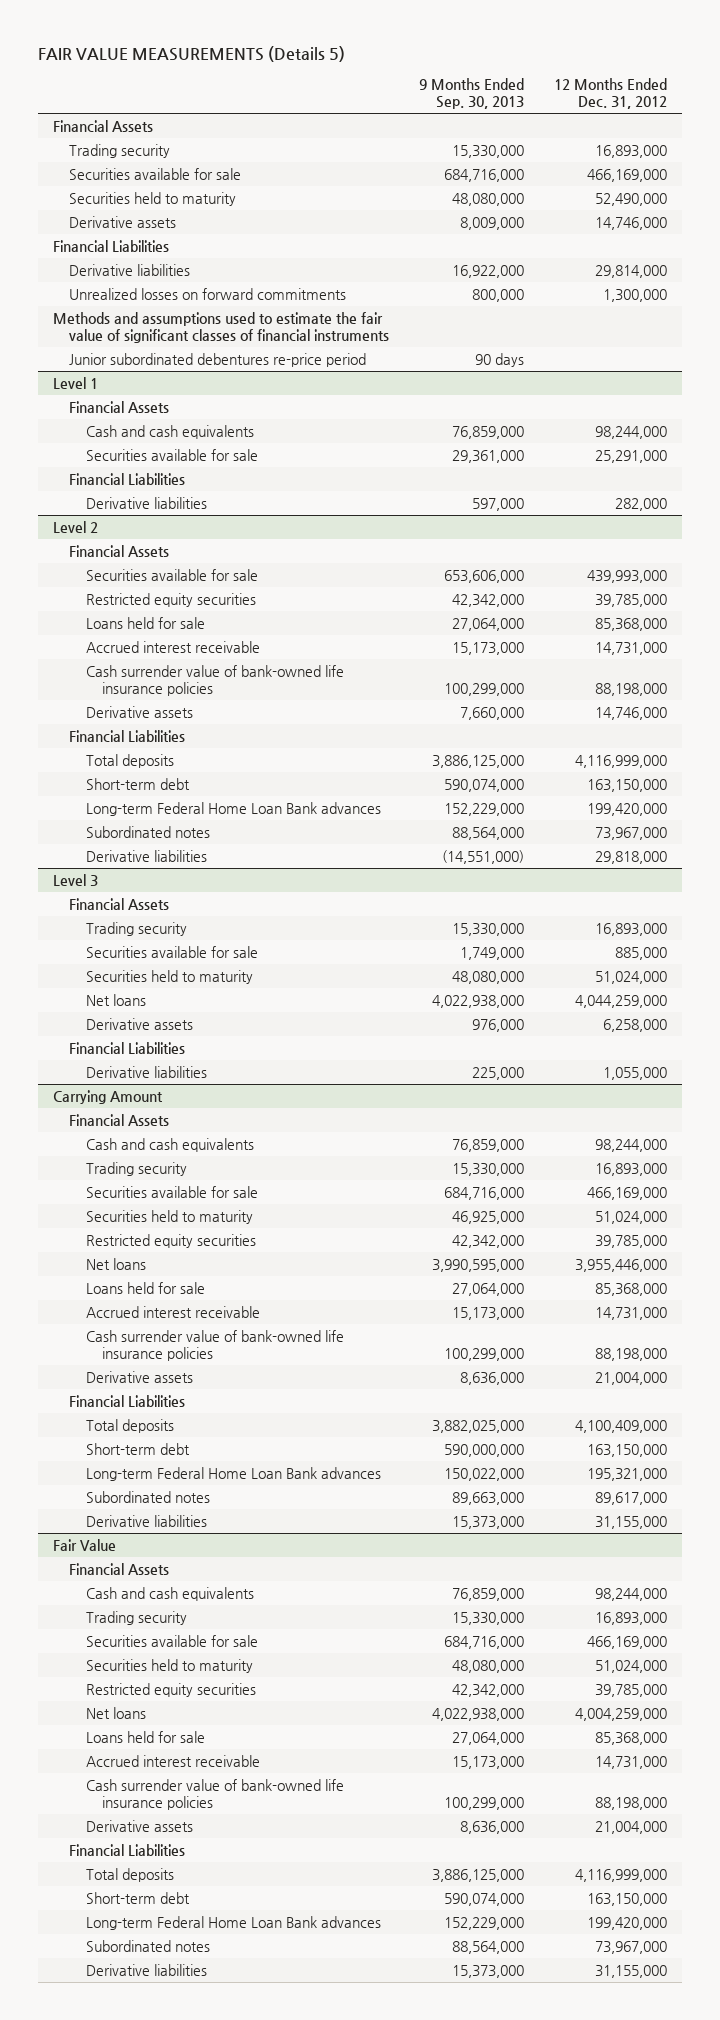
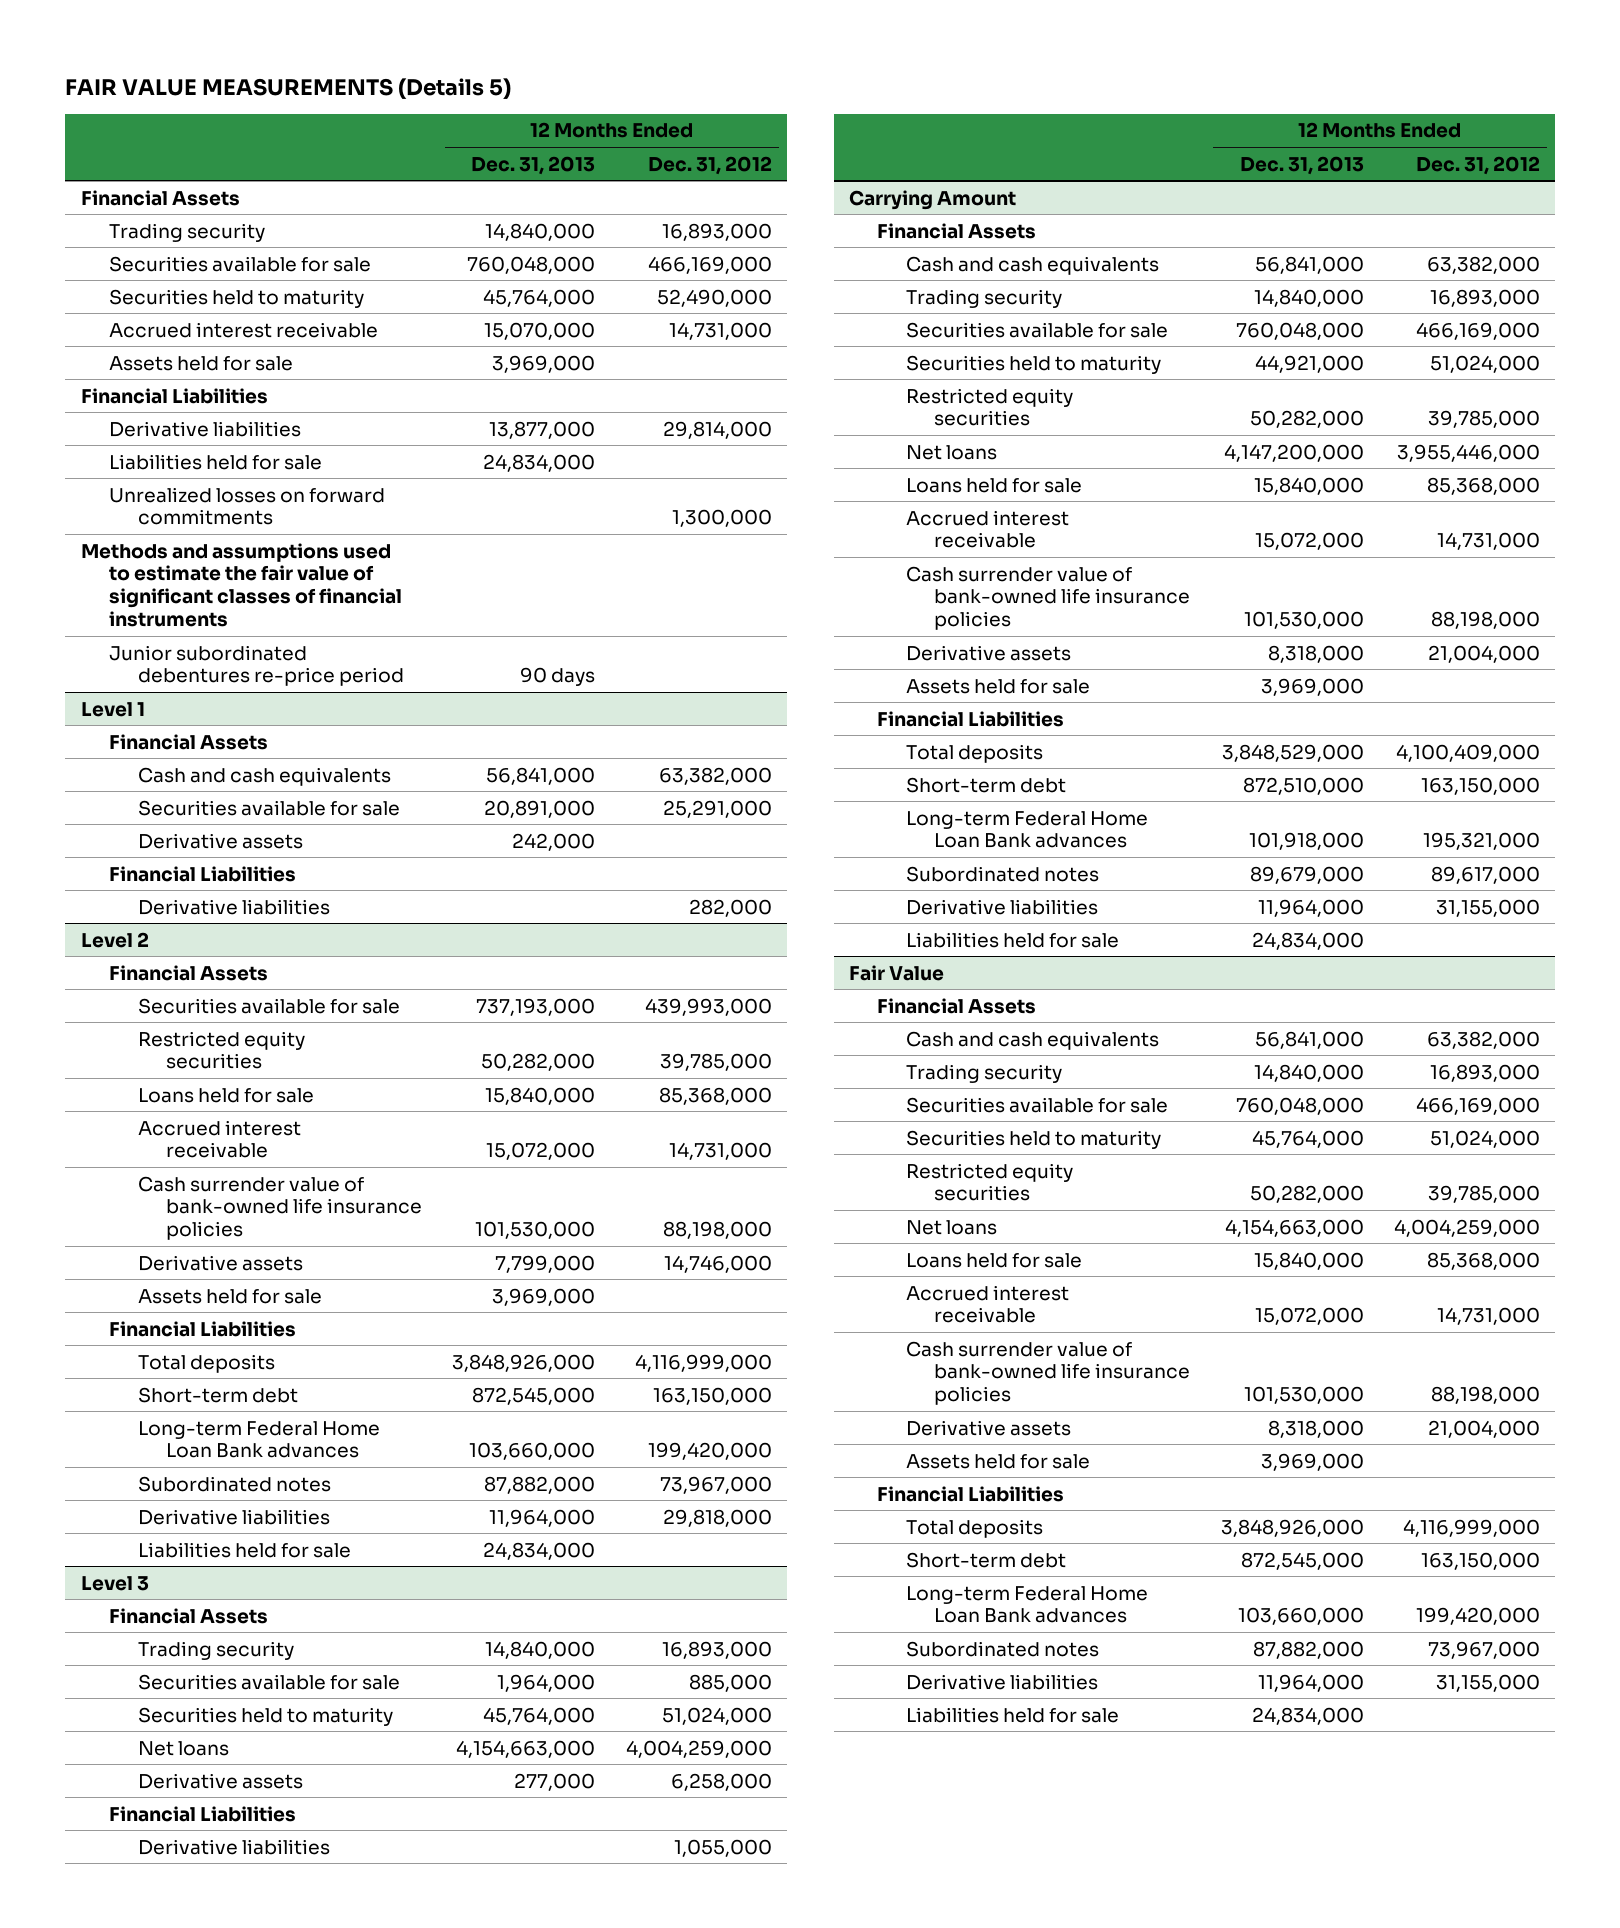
[419,78,525,110] 9 Months Ended Sep. 30, 2013 -> none
none -> [471,155,596,175] Dec. 31, 2013
[69,215,177,228] Derivative assets -> none
none -> [109,321,379,338] Accrued interest receivable
none -> [109,355,294,371] Assets held for sale
none -> [109,453,323,470] Liabilities held for sale
[595,425,668,439] 98,244,000 -> [658,766,772,785] 63,382,000
none -> [137,832,303,849] Derivative assets
none -> [137,1288,322,1304] Assets held for sale
none -> [137,1541,351,1558] Liabilities held for sale
[575,994,668,1008] 4,044,259,000 -> [625,1739,772,1758] 4,004,259,000
[595,1138,668,1152] 98,244,000 -> [1426,255,1540,274] 63,382,000
none -> [905,678,1090,694] Assets held for sale
none -> [905,931,1119,948] Liabilities held for sale
[595,1587,668,1601] 98,244,000 -> [1426,1030,1540,1049] 63,382,000
none -> [905,1453,1090,1469] Assets held for sale
none -> [905,1706,1119,1723] Liabilities held for sale

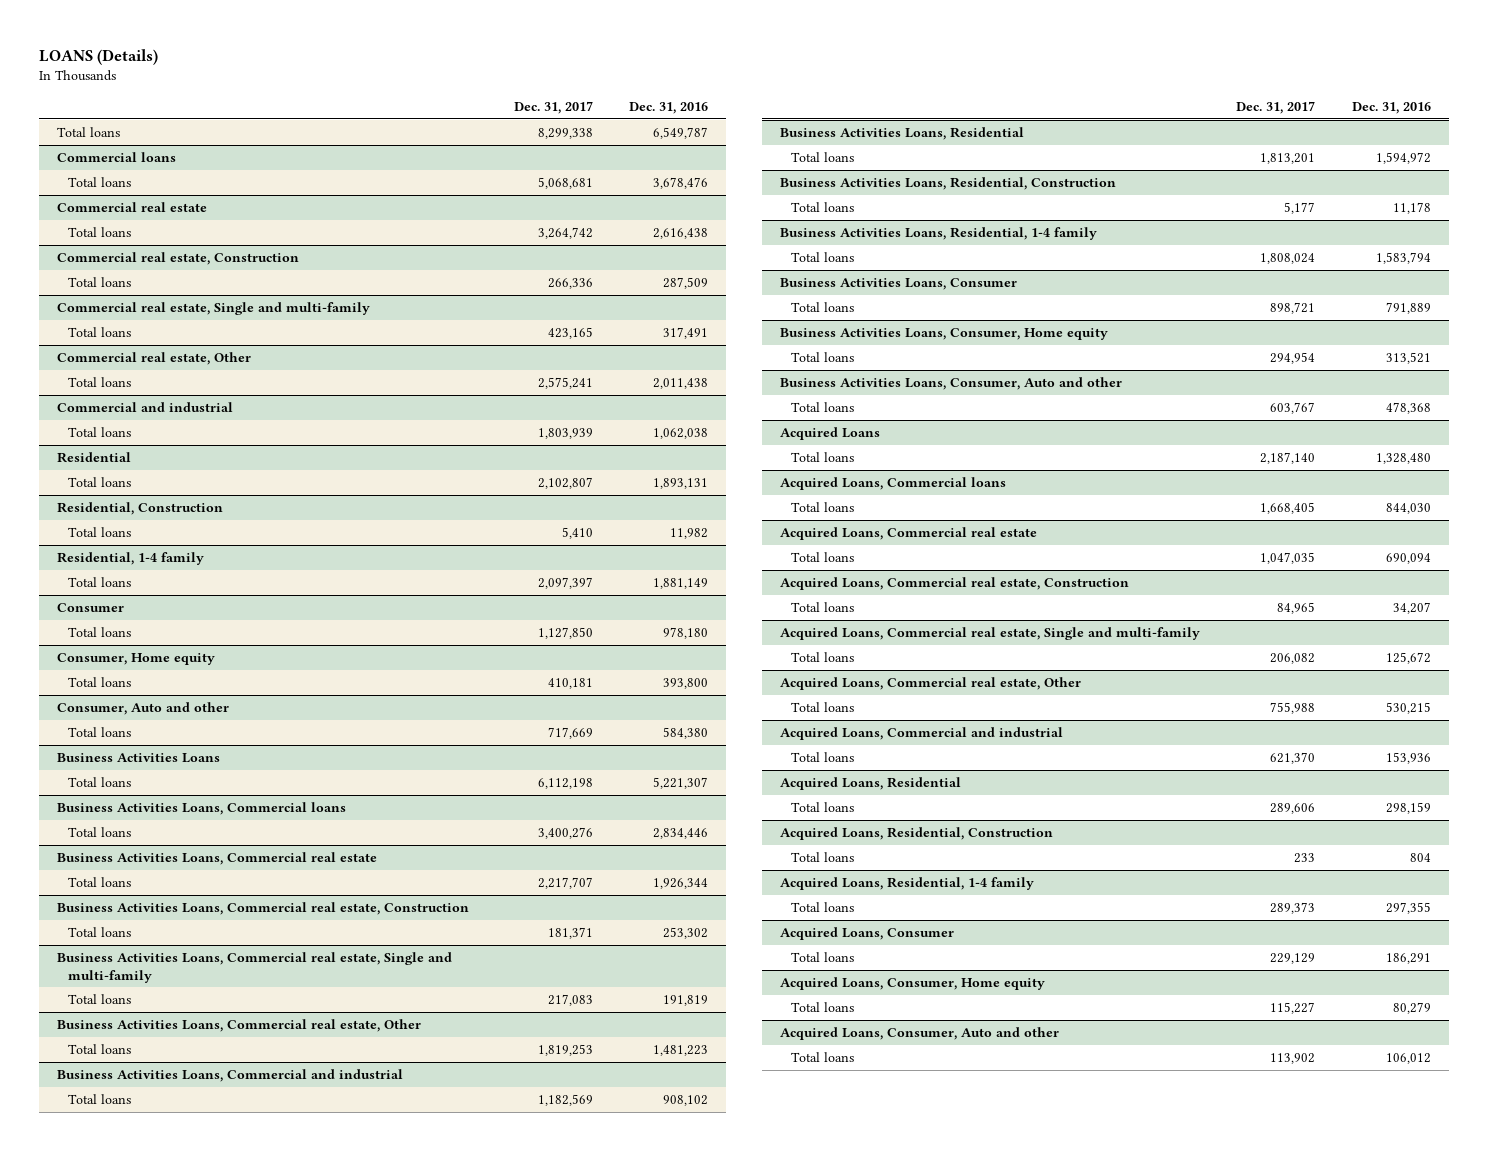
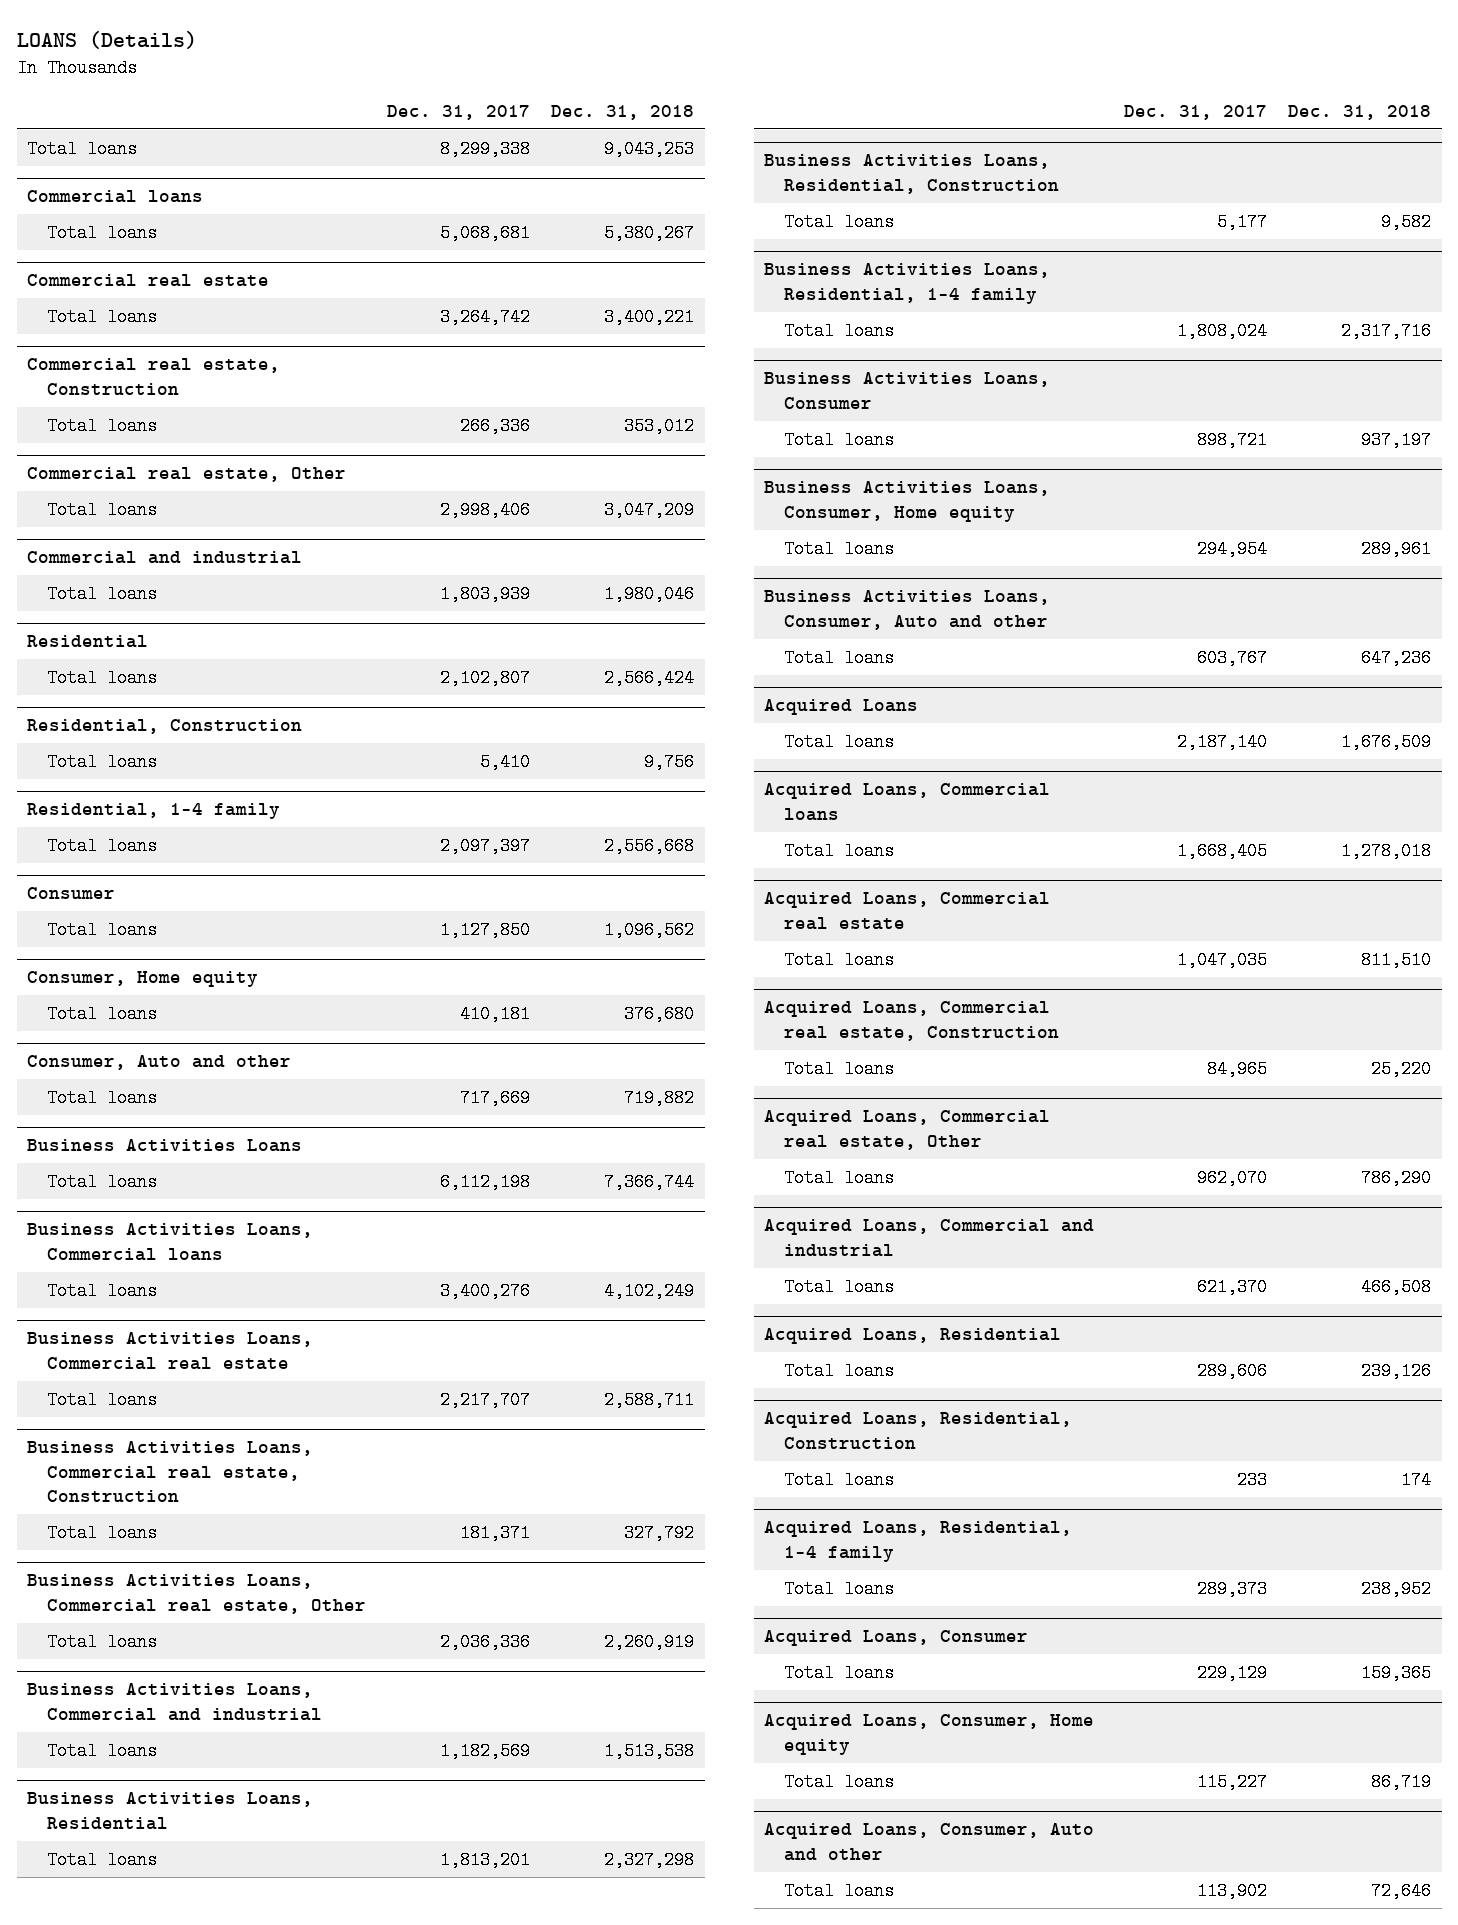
[629,102,709,115] Dec. 31, 2016 -> none
none -> [551,104,695,120] Dec. 31, 2018
[57,301,371,315] Commercial real estate, Single and multi-family -> none
[67,326,131,337] Total loans -> none
[537,376,593,389] 2,575,241 -> [439,501,530,520] 2,998,406
[57,951,453,983] Business Activities Loans, Commercial real estate, Single and multi-family -> none
[67,993,131,1004] Total loans -> none
[537,1043,593,1056] 1,819,253 -> [439,1633,530,1652] 2,036,336
[779,626,1200,640] Acquired Loans, Commercial real estate, Single and multi-family -> none
[790,651,854,662] Total loans -> none
[1270,701,1316,714] 755,988 -> [1196,1169,1267,1188] 962,070

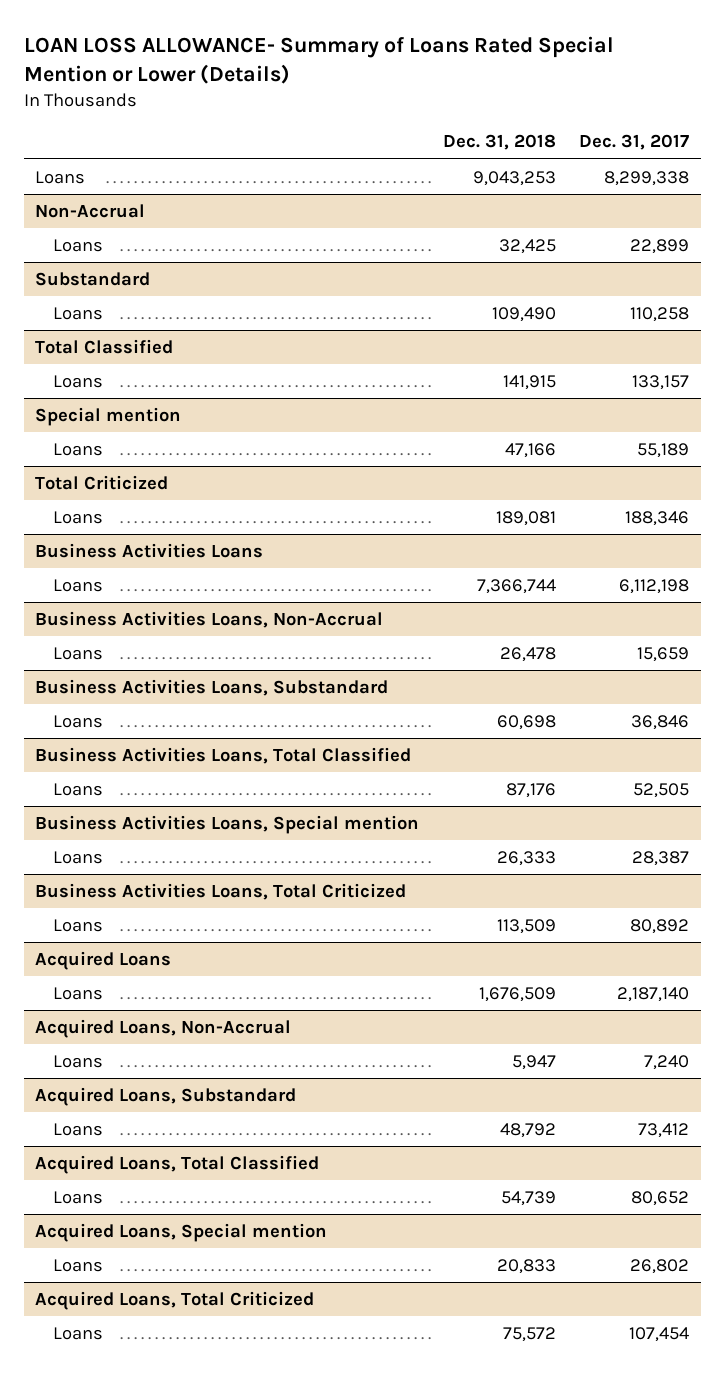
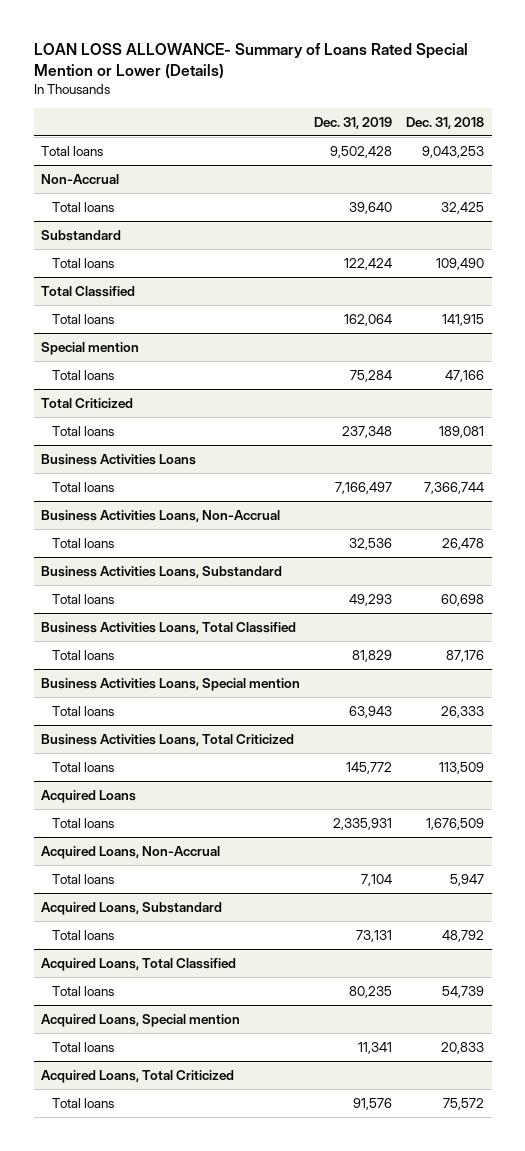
[578,134,689,151] Dec. 31, 2017 -> none
none -> [314,116,393,129] Dec. 31, 2019
[35,170,86,184] Loans -> [40,145,103,156] Total loans
[52,238,103,252] Loans -> [51,201,114,212] Total loans
[52,306,103,320] Loans -> [51,257,114,268] Total loans
[52,374,103,388] Loans -> [51,313,114,324] Total loans
[52,442,103,456] Loans -> [51,369,114,380] Total loans
[52,510,103,524] Loans -> [51,425,114,436] Total loans
[52,578,103,592] Loans -> [51,481,114,492] Total loans
[52,646,103,660] Loans -> [51,537,114,548] Total loans
[52,714,103,728] Loans -> [51,593,114,604] Total loans
[52,782,103,796] Loans -> [51,649,114,660] Total loans
[52,850,103,864] Loans -> [51,705,114,716] Total loans
[52,918,103,932] Loans -> [51,761,114,772] Total loans
[52,986,103,1000] Loans -> [51,817,114,828] Total loans
[52,1054,103,1068] Loans -> [51,873,114,884] Total loans
[52,1122,103,1136] Loans -> [51,929,114,940] Total loans
[52,1190,103,1204] Loans -> [51,985,114,996] Total loans
[52,1258,103,1272] Loans -> [51,1041,114,1052] Total loans
[52,1326,103,1340] Loans -> [51,1097,114,1108] Total loans

